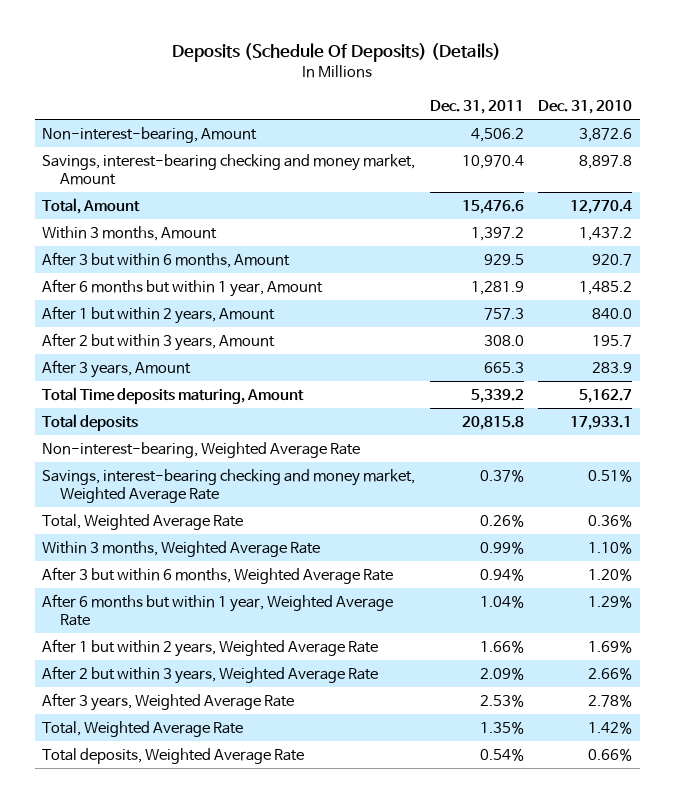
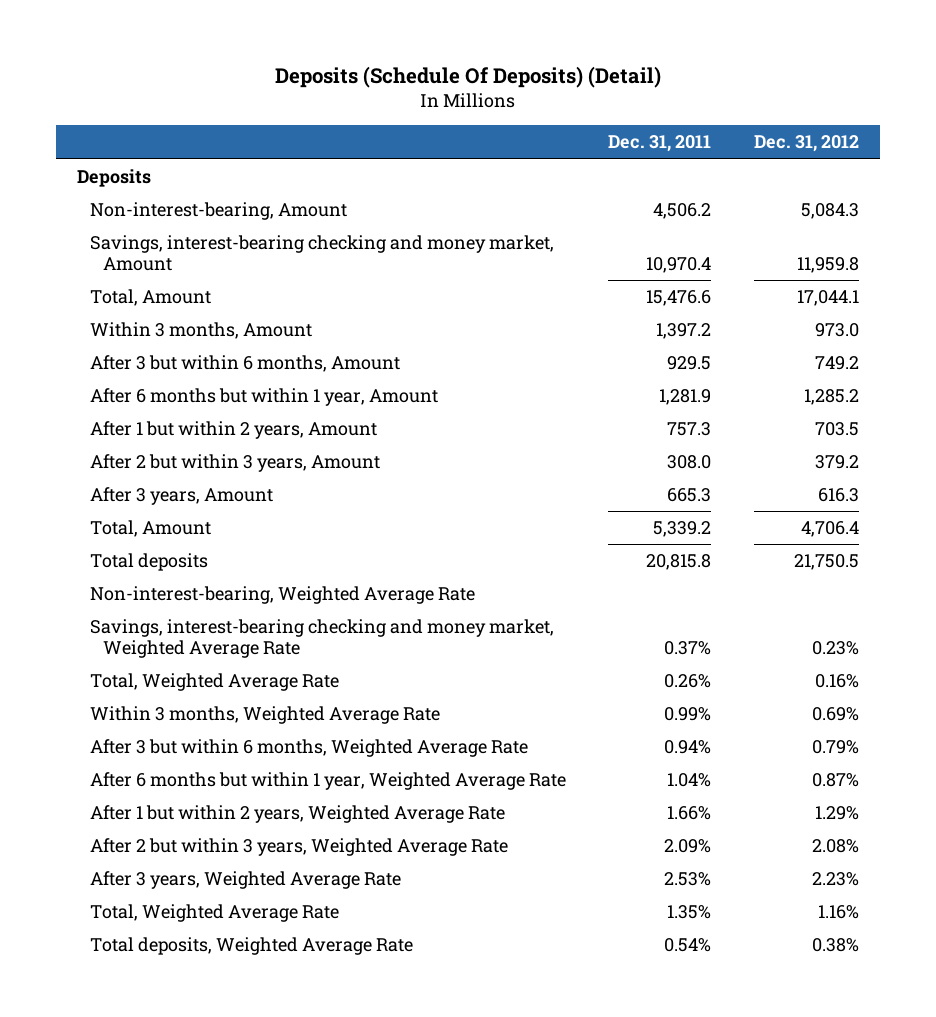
[172,43,502,63] Deposits (Schedule Of Deposits) (Details) -> [275,66,662,89] Deposits (Schedule Of Deposits) (Detail)
[538,99,633,114] Dec. 31, 2010 -> none
none -> [754,135,860,153] Dec. 31, 2012
none -> [77,169,152,188] Deposits
[42,386,305,404] Total Time deposits maturing, Amount -> [89,520,211,538] Total, Amount

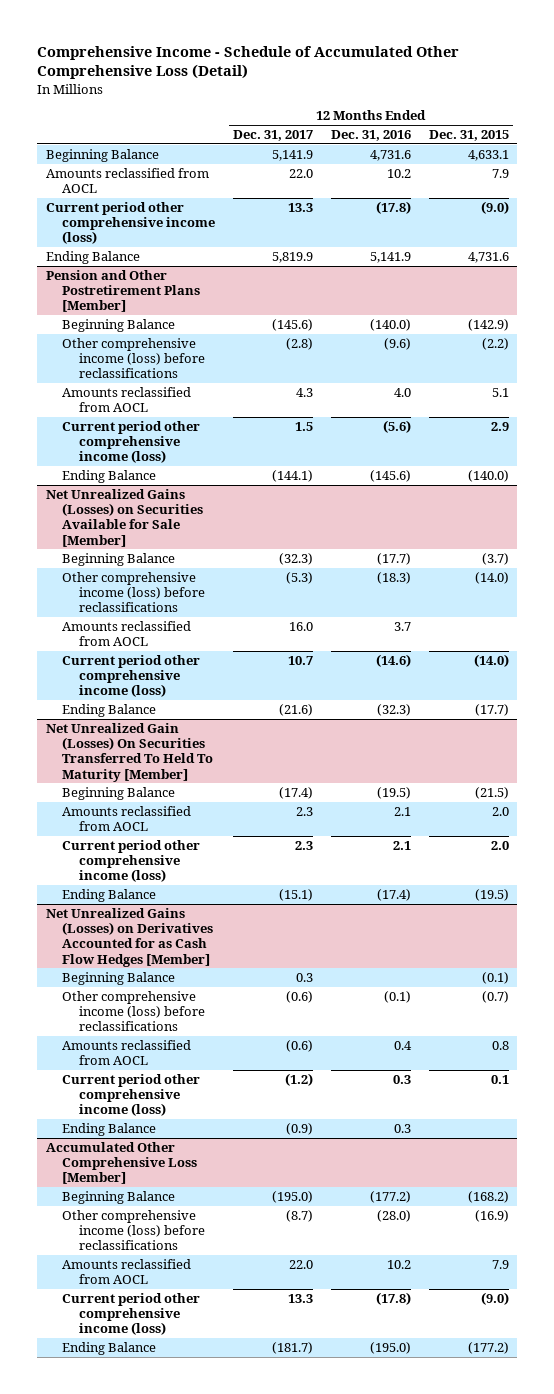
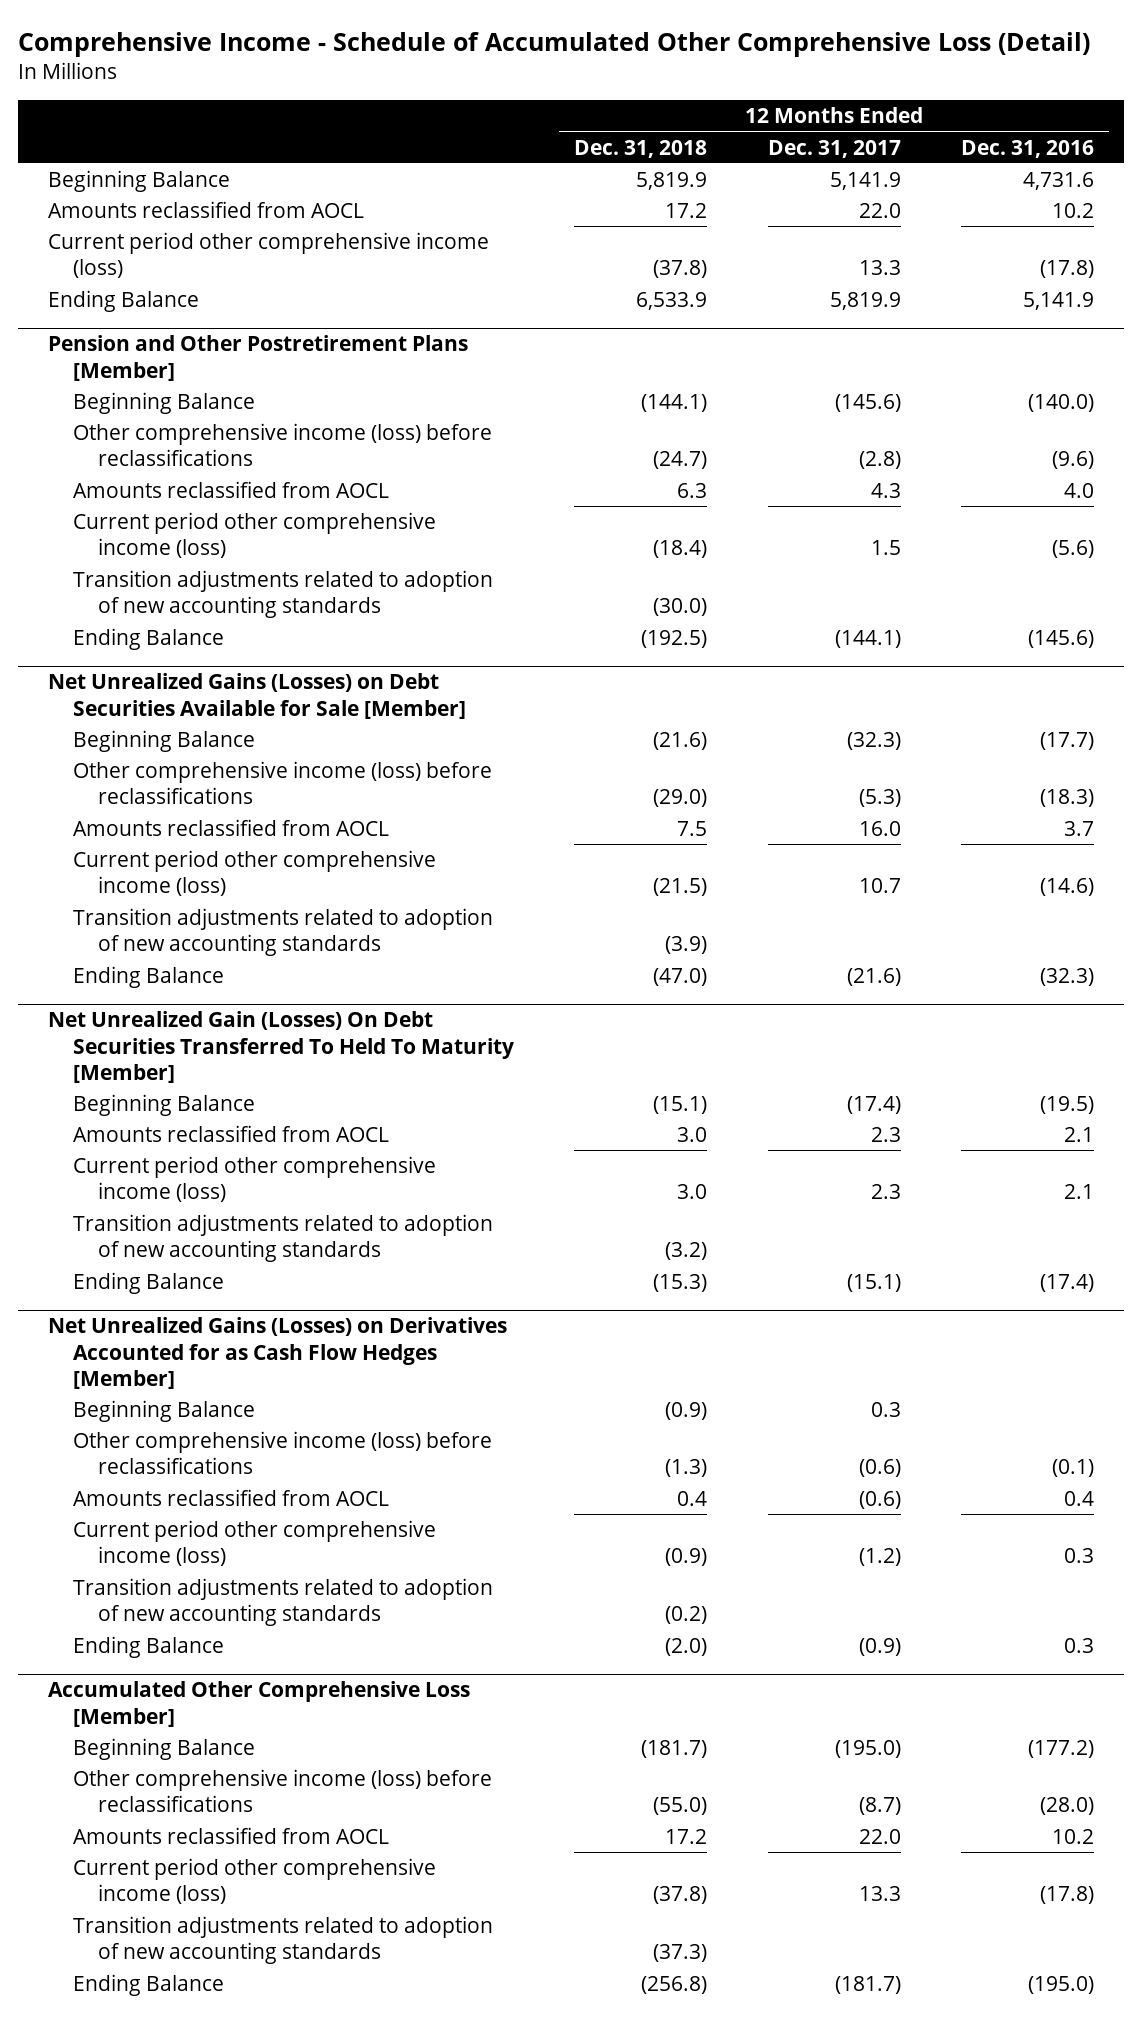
[428,129,509,141] Dec. 31, 2015 -> none
none -> [574,139,708,158] Dec. 31, 2018
none -> [72,570,493,619] Transition adjustments related to adoption of new accounting standards
[45,488,204,547] Net Unrealized Gains (Losses) on Securities Available for Sale [Member] -> [48,673,466,719] Net Unrealized Gains (Losses) on Debt Securities Available for Sale [Member]
none -> [72,908,493,957] Transition adjustments related to adoption of new accounting standards
[45,722,214,782] Net Unrealized Gain (Losses) On Securities Transferred To Held To Maturity [Member] -> [48,1011,514,1083] Net Unrealized Gain (Losses) On Debt Securities Transferred To Held To Maturity [Member]
none -> [72,1214,493,1263] Transition adjustments related to adoption of new accounting standards
none -> [72,1578,493,1627] Transition adjustments related to adoption of new accounting standards
none -> [72,1916,493,1965] Transition adjustments related to adoption of new accounting standards

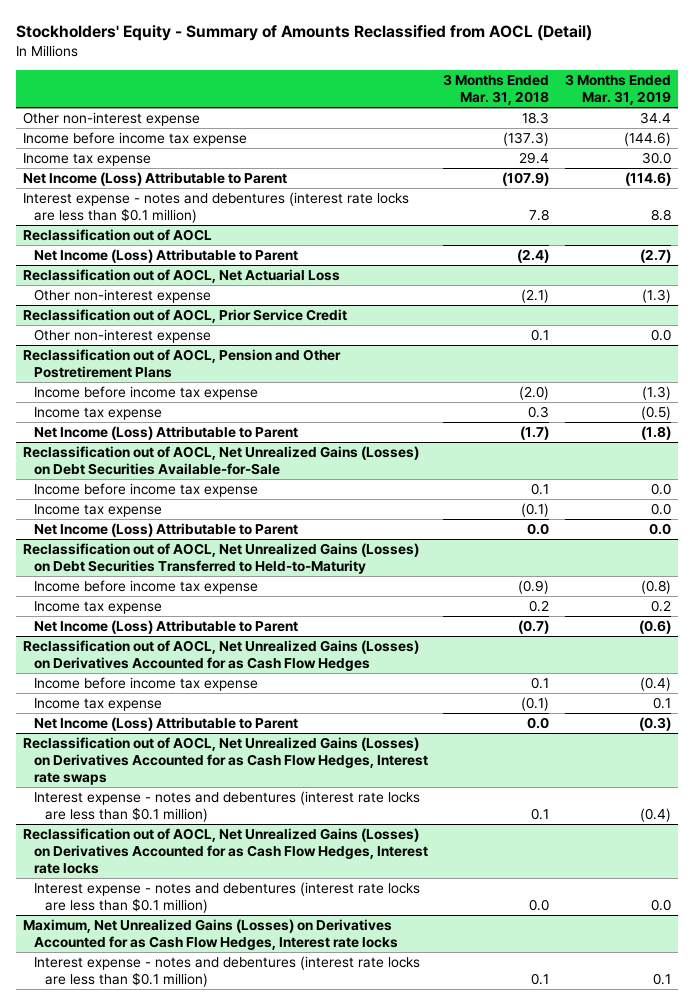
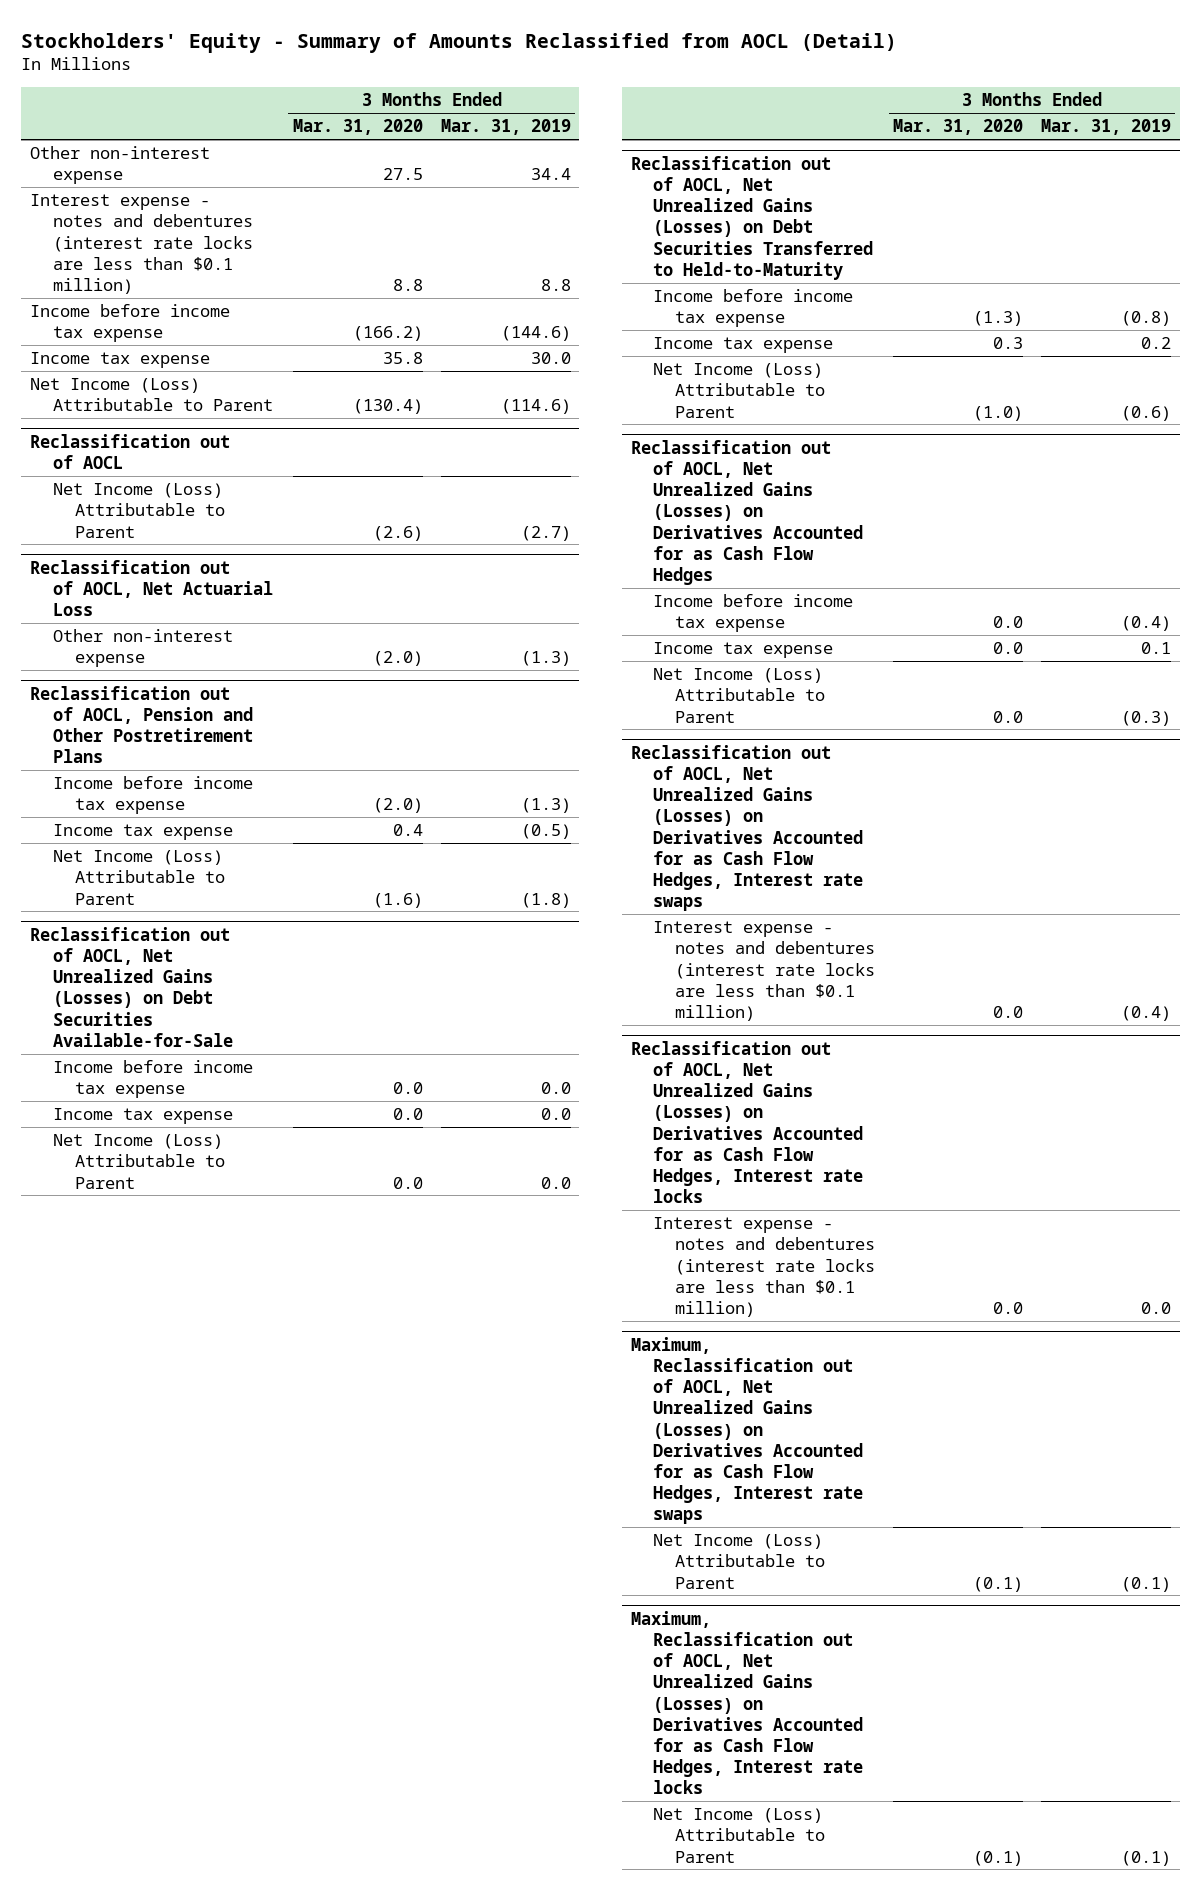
[443,74,550,106] 3 Months Ended Mar. 31, 2018 -> none
none -> [292,119,423,136] Mar. 31, 2020
[23,192,410,223] Interest expense - notes and debentures (interest rate locks are less than $0.1 million) -> [30,194,253,294] Interest expense - notes and debentures (interest rate locks are less than $0.1 million)
[23,309,348,324] Reclassification out of AOCL, Prior Service Credit -> none
[34,329,212,344] Other non-interest expense -> none
[34,956,421,987] Interest expense - notes and debentures (interest rate locks are less than $0.1 million) -> none
none -> [630,1336,863,1525] Maximum, Reclassification out of AOCL, Net Unrealized Gains (Losses) on Derivatives Accounted for as Cash Flow Hedges, Interest rate swaps
none -> [652,1534,826,1589] Net Income (Loss) Attributable to Parent
[23,919,399,950] Maximum, Net Unrealized Gains (Losses) on Derivatives Accounted for as Cash Flow Hedges, Interest rate locks -> [630,1610,863,1795] Maximum, Reclassification out of AOCL, Net Unrealized Gains (Losses) on Derivatives Accounted for as Cash Flow Hedges, Interest rate locks
none -> [652,1808,826,1863] Net Income (Loss) Attributable to Parent

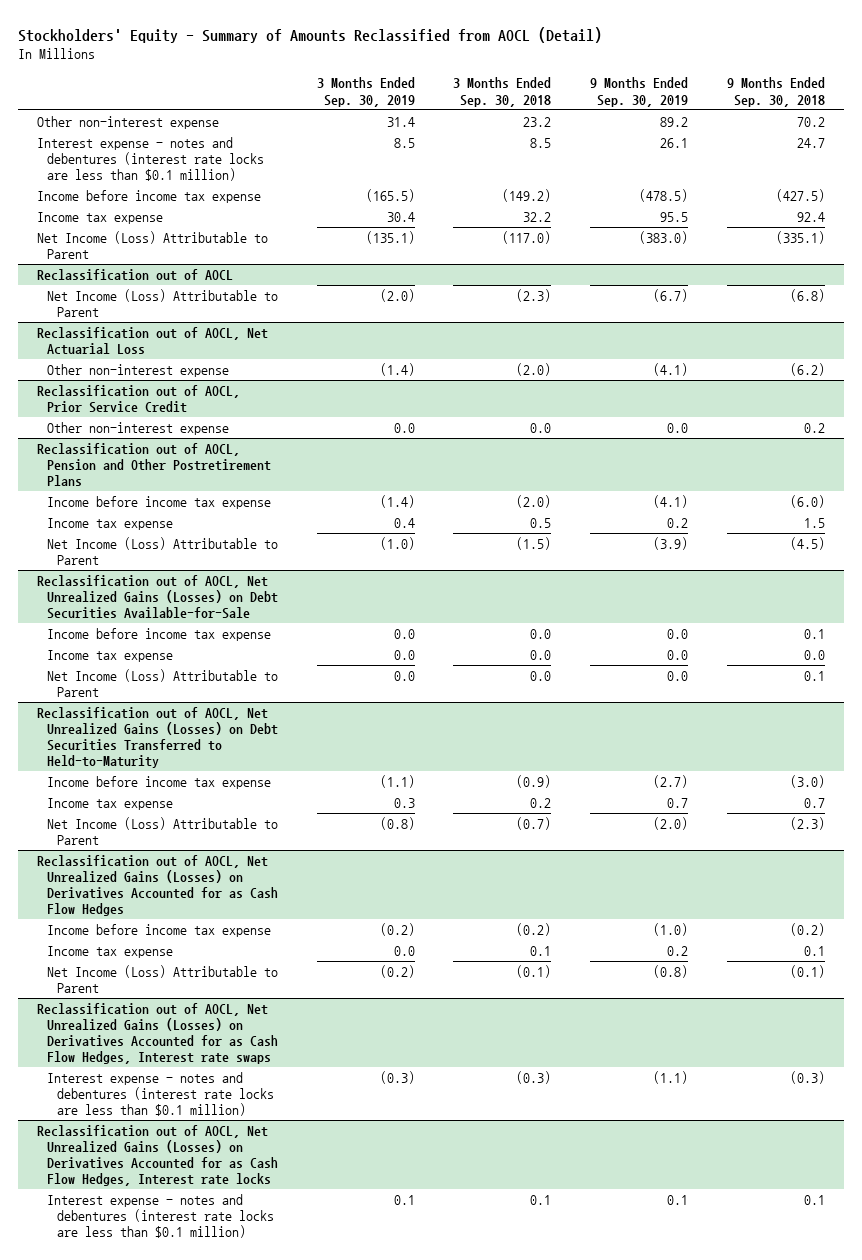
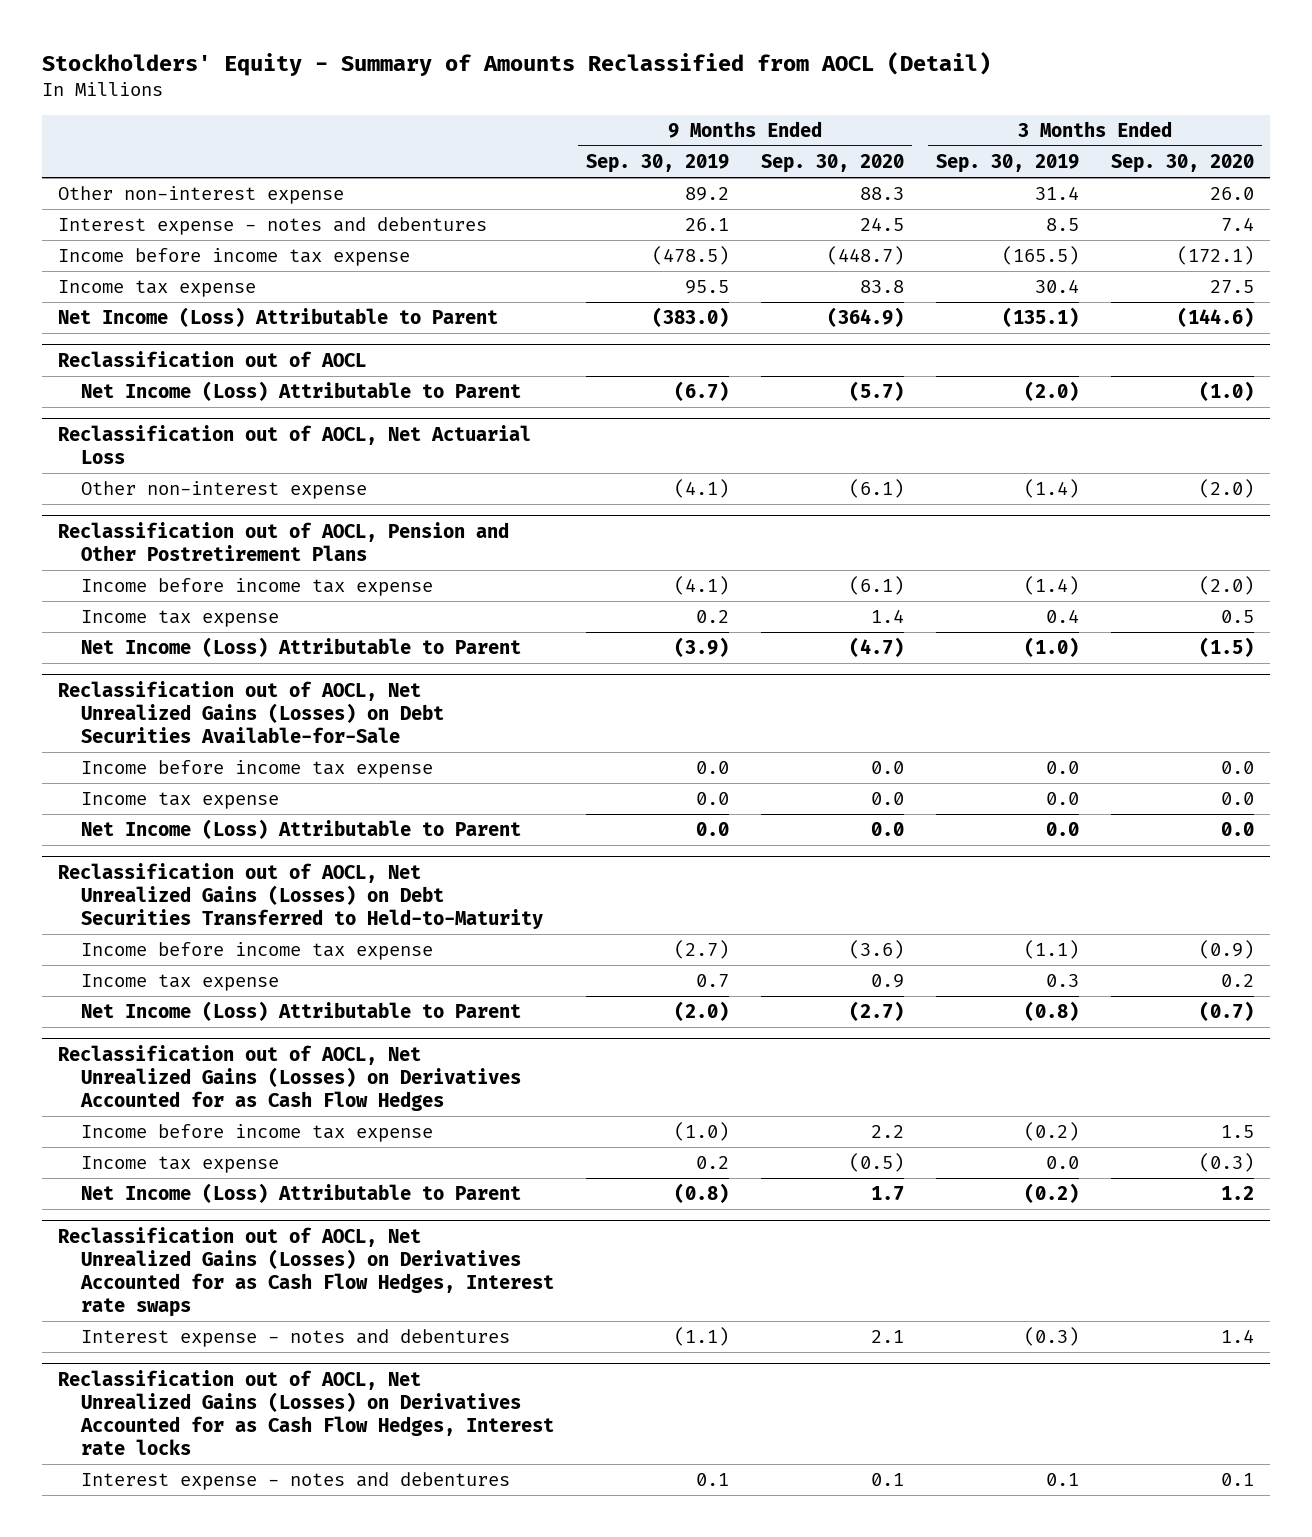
[453,77,552,107] 3 Months Ended Sep. 30, 2018 -> none
[726,77,825,107] 9 Months Ended Sep. 30, 2018 -> none
none -> [761,154,905,174] Sep. 30, 2020
none -> [1111,154,1255,174] Sep. 30, 2020
[37,137,265,182] Interest expense - notes and debentures (interest rate locks are less than $0.1 million) -> [58,217,488,236] Interest expense - notes and debentures
[37,385,241,414] Reclassification out of AOCL, Prior Service Credit -> none
[47,422,230,436] Other non-interest expense -> none
[47,1072,275,1117] Interest expense - notes and debentures (interest rate locks are less than $0.1 million) -> [80,1329,510,1348] Interest expense - notes and debentures
[47,1194,275,1239] Interest expense - notes and debentures (interest rate locks are less than $0.1 million) -> [80,1472,510,1491] Interest expense - notes and debentures

